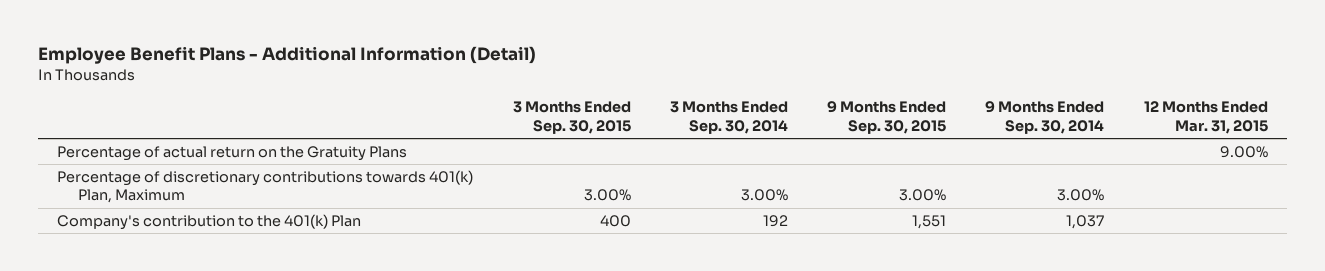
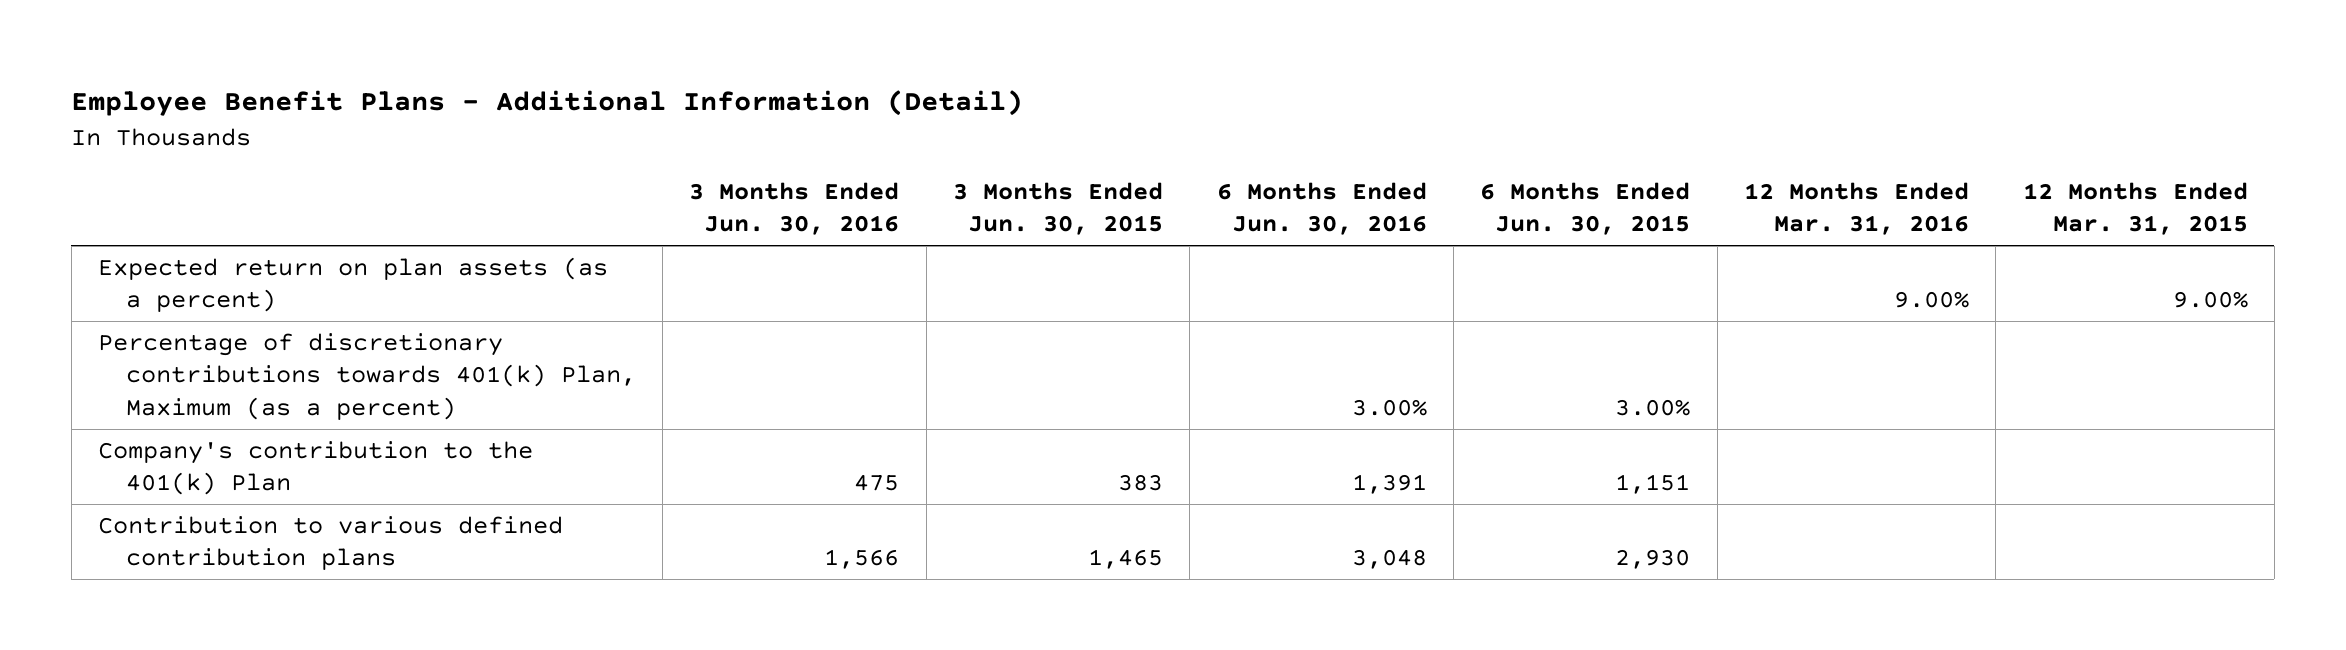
[512,101,631,134] 3 Months Ended Sep. 30, 2015 -> none
[669,101,788,134] 3 Months Ended Sep. 30, 2014 -> none
[827,101,947,134] 9 Months Ended Sep. 30, 2015 -> none
[985,101,1105,134] 9 Months Ended Sep. 30, 2014 -> none
none -> [689,181,900,236] 3 Months Ended Jun. 30, 2016
none -> [952,181,1163,236] 3 Months Ended Jun. 30, 2015
none -> [1216,181,1427,236] 6 Months Ended Jun. 30, 2016
none -> [1480,181,1691,236] 6 Months Ended Jun. 30, 2015
none -> [1743,181,1969,236] 12 Months Ended Mar. 31, 2016
[57,145,408,161] Percentage of actual return on the Gratuity Plans -> [97,256,608,313] Expected return on plan assets (as a percent)
[57,169,474,204] Percentage of discretionary contributions towards 401(k) Plan, Maximum -> [97,332,636,420] Percentage of discretionary contributions towards 401(k) Plan, Maximum (as a percent)
none -> [97,515,563,571] Contribution to various defined contribution plans

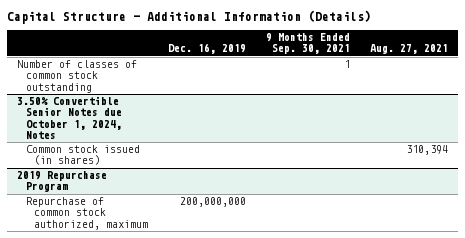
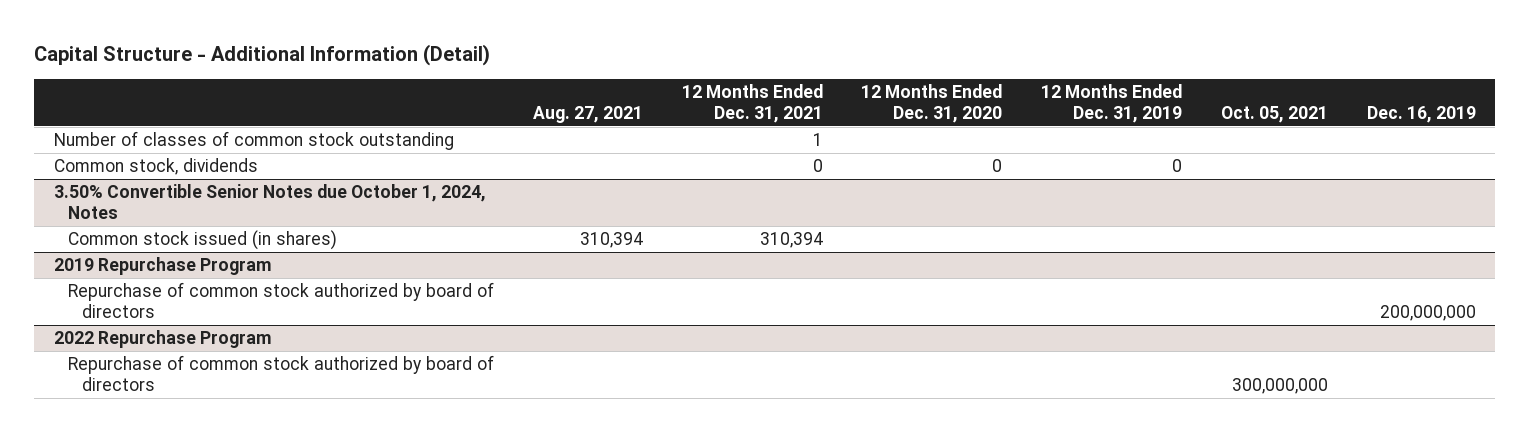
[7,10,372,25] Capital Structure - Additional Information (Details) -> [34,44,491,67] Capital Structure - Additional Information (Detail)
[265,33,350,55] 9 Months Ended Sep. 30, 2021 -> none
none -> [681,84,823,124] 12 Months Ended Dec. 31, 2021
none -> [861,84,1003,124] 12 Months Ended Dec. 31, 2020
none -> [1041,84,1183,124] 12 Months Ended Dec. 31, 2019
none -> [1220,106,1328,124] Oct. 05, 2021
none -> [53,158,258,176] Common stock, dividends
[25,197,148,230] Repurchase of common stock authorized, maximum -> [67,282,494,319] Repurchase of common stock authorized by board of directors
none -> [53,330,271,349] 2022 Repurchase Program
none -> [67,355,494,392] Repurchase of common stock authorized by board of directors

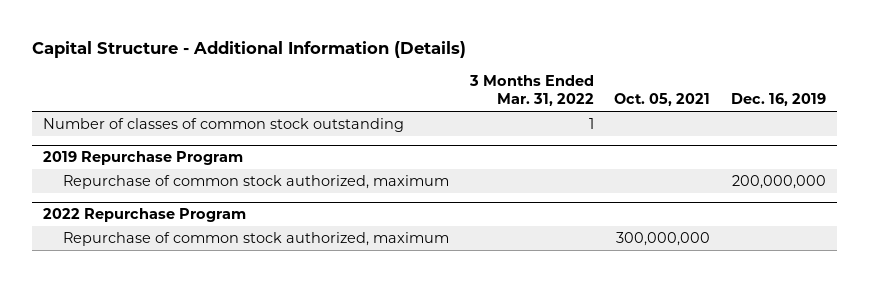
[34,44,491,67] Capital Structure - Additional Information (Detail) -> [32,41,467,59] Capital Structure - Additional Information (Details)
[532,106,643,124] Aug. 27, 2021 -> none
[681,84,823,124] 12 Months Ended Dec. 31, 2021 -> none
[861,84,1003,124] 12 Months Ended Dec. 31, 2020 -> none
[1041,84,1183,124] 12 Months Ended Dec. 31, 2019 -> none
none -> [468,74,594,106] 3 Months Ended Mar. 31, 2022
[53,158,258,176] Common stock, dividends -> none
[53,184,486,220] 3.50% Convertible Senior Notes due October 1, 2024, Notes -> none
[67,230,337,251] Common stock issued (in shares) -> none
[67,282,494,319] Repurchase of common stock authorized by board of directors -> [62,175,449,190] Repurchase of common stock authorized, maximum
[67,355,494,392] Repurchase of common stock authorized by board of directors -> [62,232,449,247] Repurchase of common stock authorized, maximum

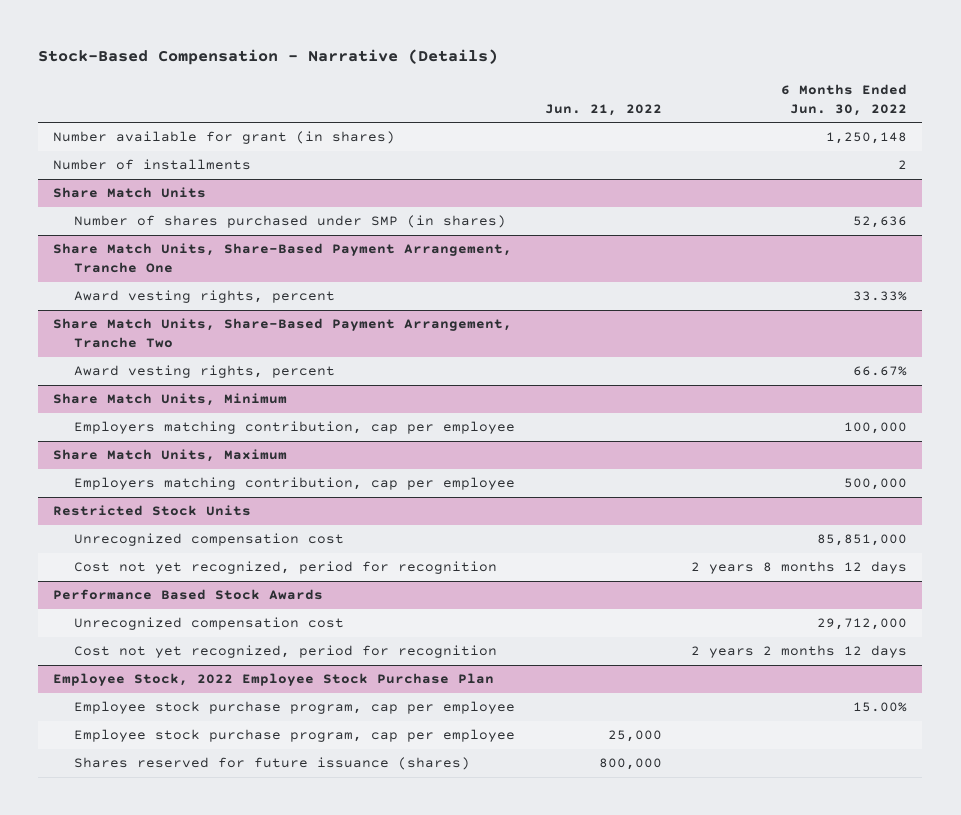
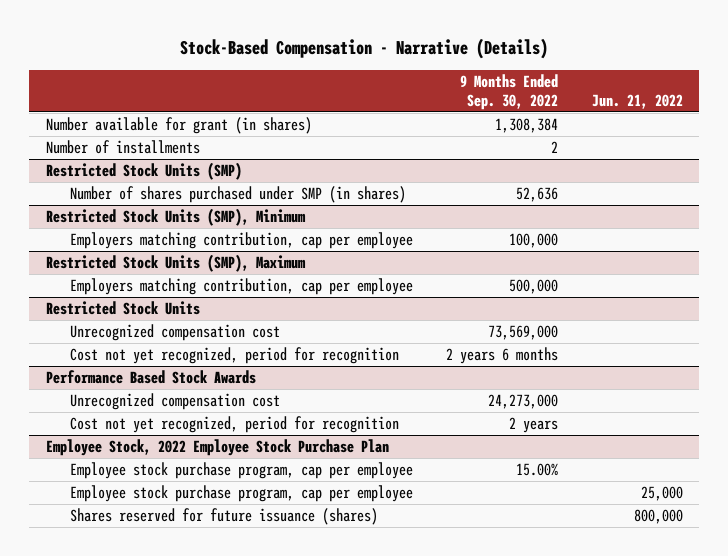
[781,83,908,116] 6 Months Ended Jun. 30, 2022 -> none
none -> [460,74,559,110] 9 Months Ended Sep. 30, 2022
[53,187,207,199] Share Match Units -> [45,162,242,181] Restricted Stock Units (SMP)
[53,243,513,274] Share Match Units, Share-Based Payment Arrangement, Tranche One -> none
[73,290,335,304] Award vesting rights, percent -> none
[53,318,513,349] Share Match Units, Share-Based Payment Arrangement, Tranche Two -> none
[73,365,335,379] Award vesting rights, percent -> none
[53,393,288,407] Share Match Units, Minimum -> none
[73,421,515,435] Employers matching contribution, cap per employee -> none
[53,449,288,463] Share Match Units, Maximum -> none
[73,477,515,491] Employers matching contribution, cap per employee -> none
none -> [45,208,306,227] Restricted Stock Units (SMP), Minimum
none -> [70,232,414,250] Employers matching contribution, cap per employee
none -> [45,254,306,273] Restricted Stock Units (SMP), Maximum
none -> [70,278,414,296] Employers matching contribution, cap per employee

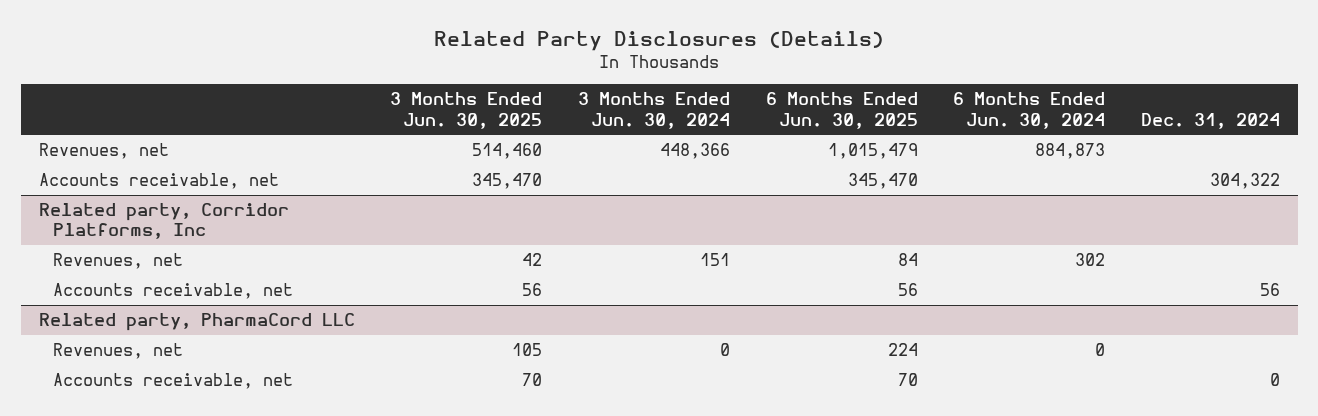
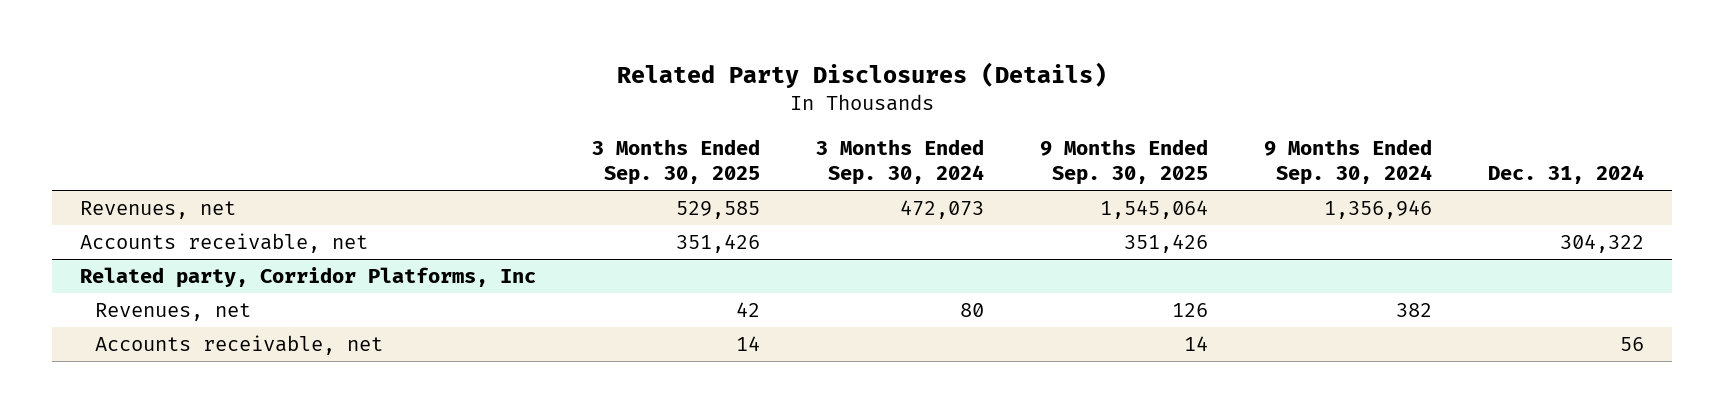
[390,92,543,129] 3 Months Ended Jun. 30, 2025 -> none
[577,92,730,129] 3 Months Ended Jun. 30, 2024 -> none
[765,92,918,129] 6 Months Ended Jun. 30, 2025 -> none
[953,92,1106,129] 6 Months Ended Jun. 30, 2024 -> none
none -> [591,138,760,185] 3 Months Ended Sep. 30, 2025
none -> [816,138,985,185] 3 Months Ended Sep. 30, 2024
none -> [1040,138,1209,185] 9 Months Ended Sep. 30, 2025
none -> [1264,138,1433,185] 9 Months Ended Sep. 30, 2024
[38,312,355,331] Related party, PharmaCord LLC -> none
[52,342,183,359] Revenues, net -> none
[52,372,293,389] Accounts receivable, net -> none

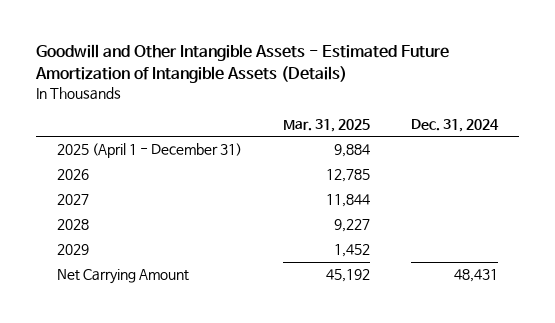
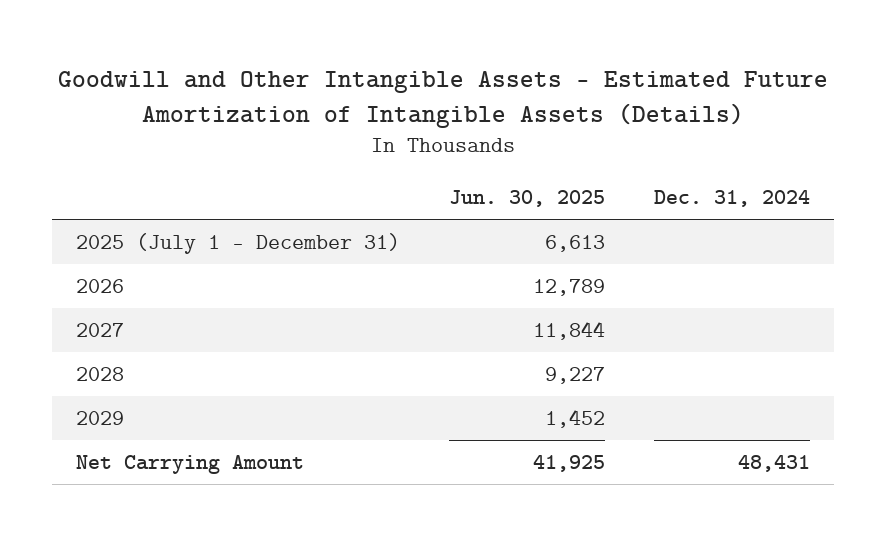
[282,118,370,132] Mar. 31, 2025 -> none
none -> [449,189,606,207] Jun. 30, 2025
[56,143,242,159] 2025 (April 1 - December 31) -> [76,232,401,254] 2025 (July 1 - December 31)

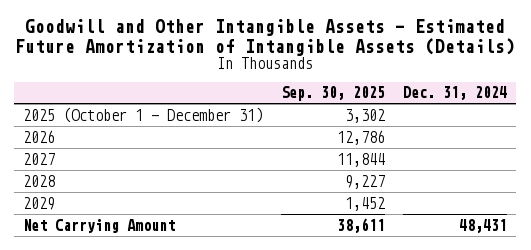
[449,189,606,207] Jun. 30, 2025 -> none
none -> [281,86,386,102] Sep. 30, 2025
[76,232,401,254] 2025 (July 1 - December 31) -> [23,106,264,123] 2025 (October 1 - December 31)

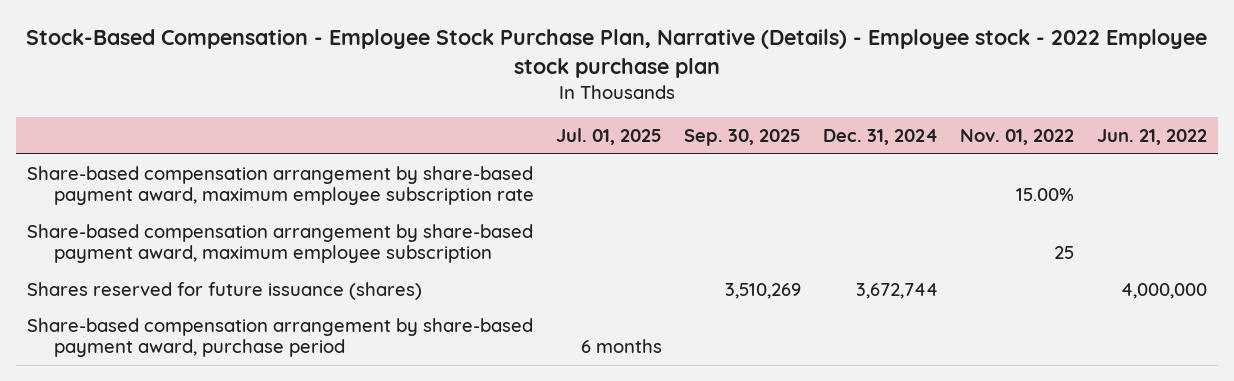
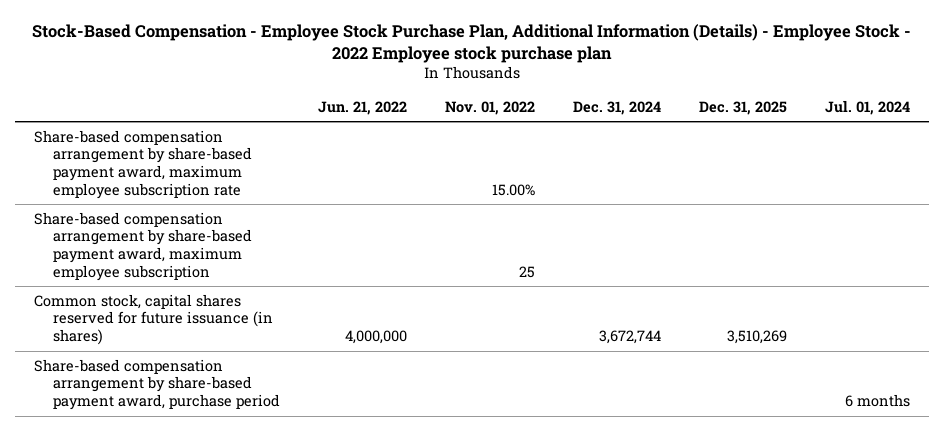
[25,28,1207,78] Stock-Based Compensation - Employee Stock Purchase Plan, Narrative (Details) - Employee stock - 2022 Employee stock purchase plan -> [31,23,911,64] Stock-Based Compensation - Employee Stock Purchase Plan, Additional Information (Details) - Employee Stock - 2022 Employee stock purchase plan
[556,127,663,145] Jul. 01, 2025 -> none
[684,128,802,146] Sep. 30, 2025 -> none
none -> [698,101,787,116] Dec. 31, 2025
none -> [824,100,910,116] Jul. 01, 2024
[27,281,423,300] Shares reserved for future issuance (shares) -> [33,293,274,346] Common stock, capital shares reserved for future issuance (in shares)

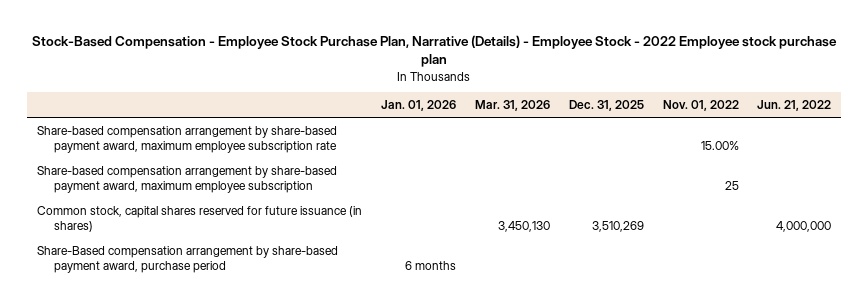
[31,23,911,64] Stock-Based Compensation - Employee Stock Purchase Plan, Additional Information (Details) - Employee Stock - 2022 Employee stock purchase plan -> [32,34,838,68] Stock-Based Compensation - Employee Stock Purchase Plan, Narrative (Details) - Employee Stock - 2022 Employee stock purchase plan
[573,101,662,116] Dec. 31, 2024 -> none
[824,100,910,116] Jul. 01, 2024 -> none
none -> [380,100,456,112] Jan. 01, 2026
none -> [474,100,550,112] Mar. 31, 2026
[33,358,281,411] Share-based compensation arrangement by share-based payment award, purchase period -> [36,245,338,273] Share-Based compensation arrangement by share-based payment award, purchase period

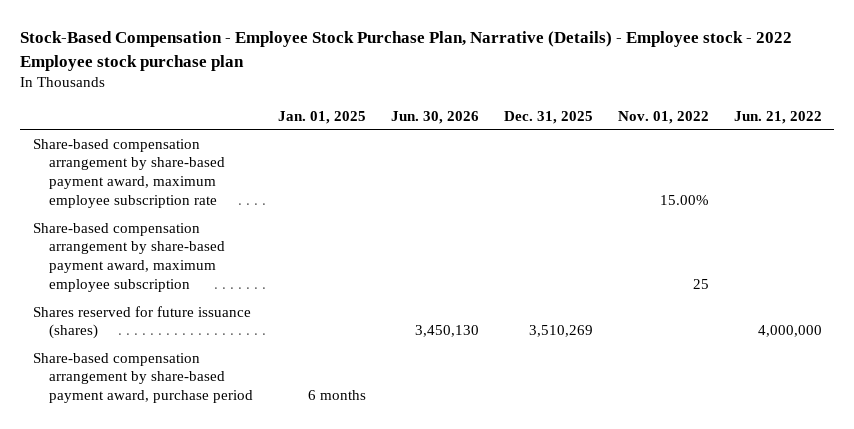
[32,34,838,68] Stock-Based Compensation - Employee Stock Purchase Plan, Narrative (Details) - Employee Stock - 2022 Employee stock purchase plan -> [20,31,793,71] Stock-Based Compensation - Employee Stock Purchase Plan, Narrative (Details) - Employee stock - 2022 Employee stock purchase plan
[380,100,456,112] Jan. 01, 2026 -> none
[474,100,550,112] Mar. 31, 2026 -> none
none -> [278,110,367,124] Jan. 01, 2025
none -> [390,110,479,124] Jun. 30, 2026
[36,205,362,232] Common stock, capital shares reserved for future issuance (in shares) -> [32,305,251,340] Shares reserved for future issuance (shares)
[36,245,338,273] Share-Based compensation arrangement by share-based payment award, purchase period -> [32,352,254,404] Share-based compensation arrangement by share-based payment award, purchase period

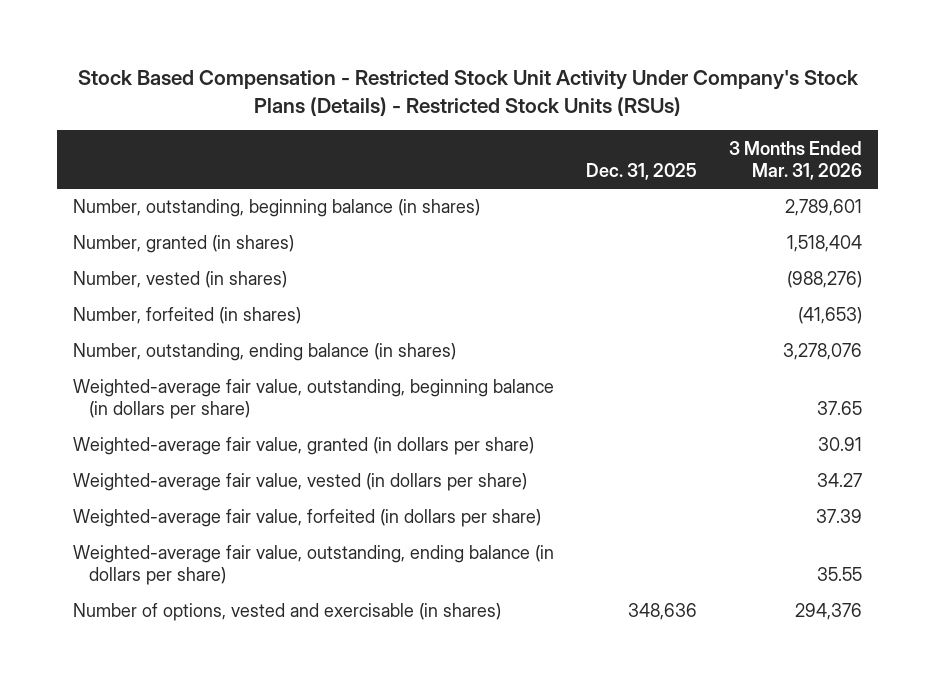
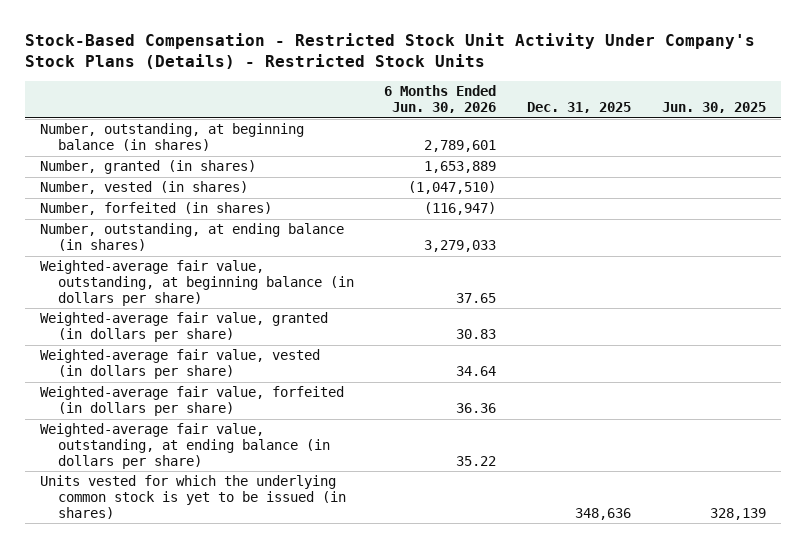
[77,69,859,116] Stock Based Compensation - Restricted Stock Unit Activity Under Company's Stock Plans (Details) - Restricted Stock Units (RSUs) -> [24,33,755,70] Stock-Based Compensation - Restricted Stock Unit Activity Under Company's Stock Plans (Details) - Restricted Stock Units
[728,140,862,180] 3 Months Ended Mar. 31, 2026 -> none
none -> [384,85,497,114] 6 Months Ended Jun. 30, 2026
none -> [661,102,766,114] Jun. 30, 2025
[73,199,481,218] Number, outstanding, beginning balance (in shares) -> [40,123,305,152] Number, outstanding, at beginning balance (in shares)
[73,343,457,362] Number, outstanding, ending balance (in shares) -> [40,223,345,252] Number, outstanding, at ending balance (in shares)
[73,379,555,420] Weighted-average fair value, outstanding, beginning balance (in dollars per share) -> [40,260,354,306] Weighted-average fair value, outstanding, at beginning balance (in dollars per share)
[73,545,555,586] Weighted-average fair value, outstanding, ending balance (in dollars per share) -> [40,423,330,469] Weighted-average fair value, outstanding, at ending balance (in dollars per share)
[73,603,502,622] Number of options, vested and exercisable (in shares) -> [40,475,346,519] Units vested for which the underlying common stock is yet to be issued (in shares)

